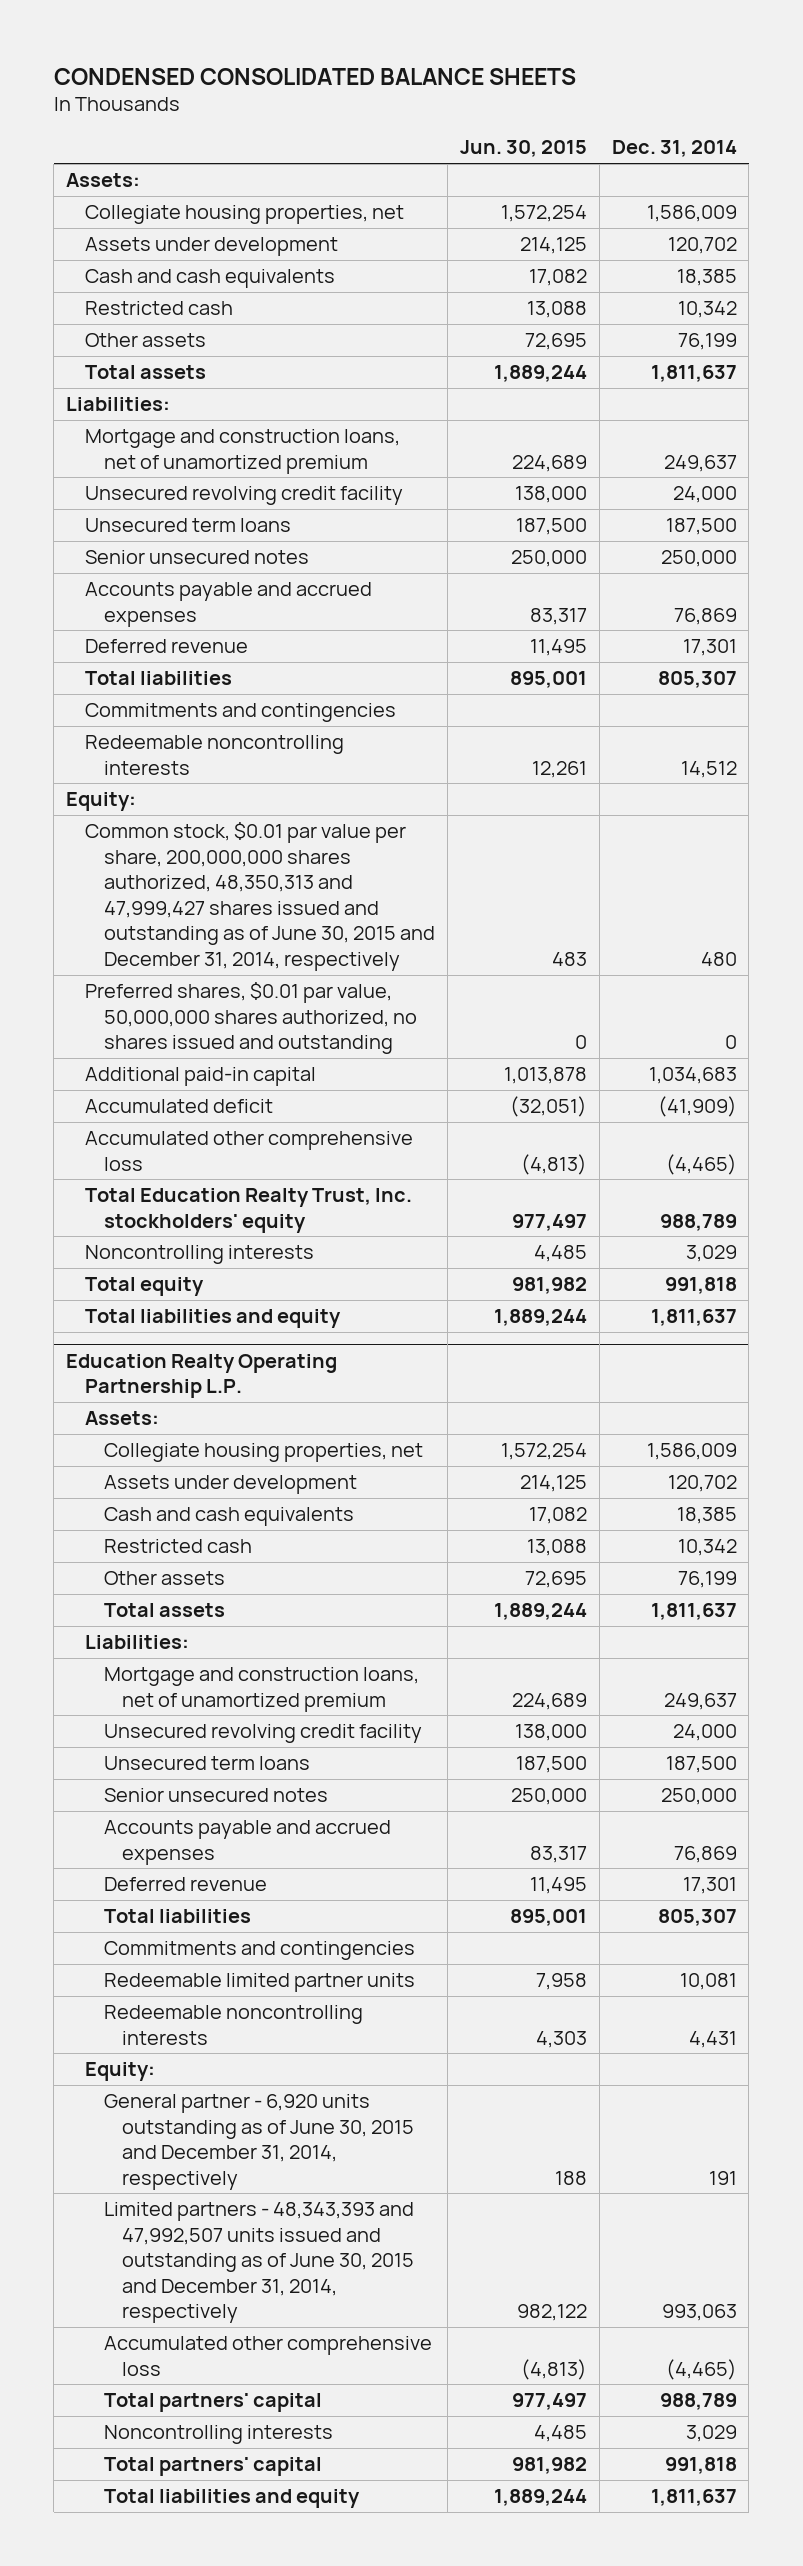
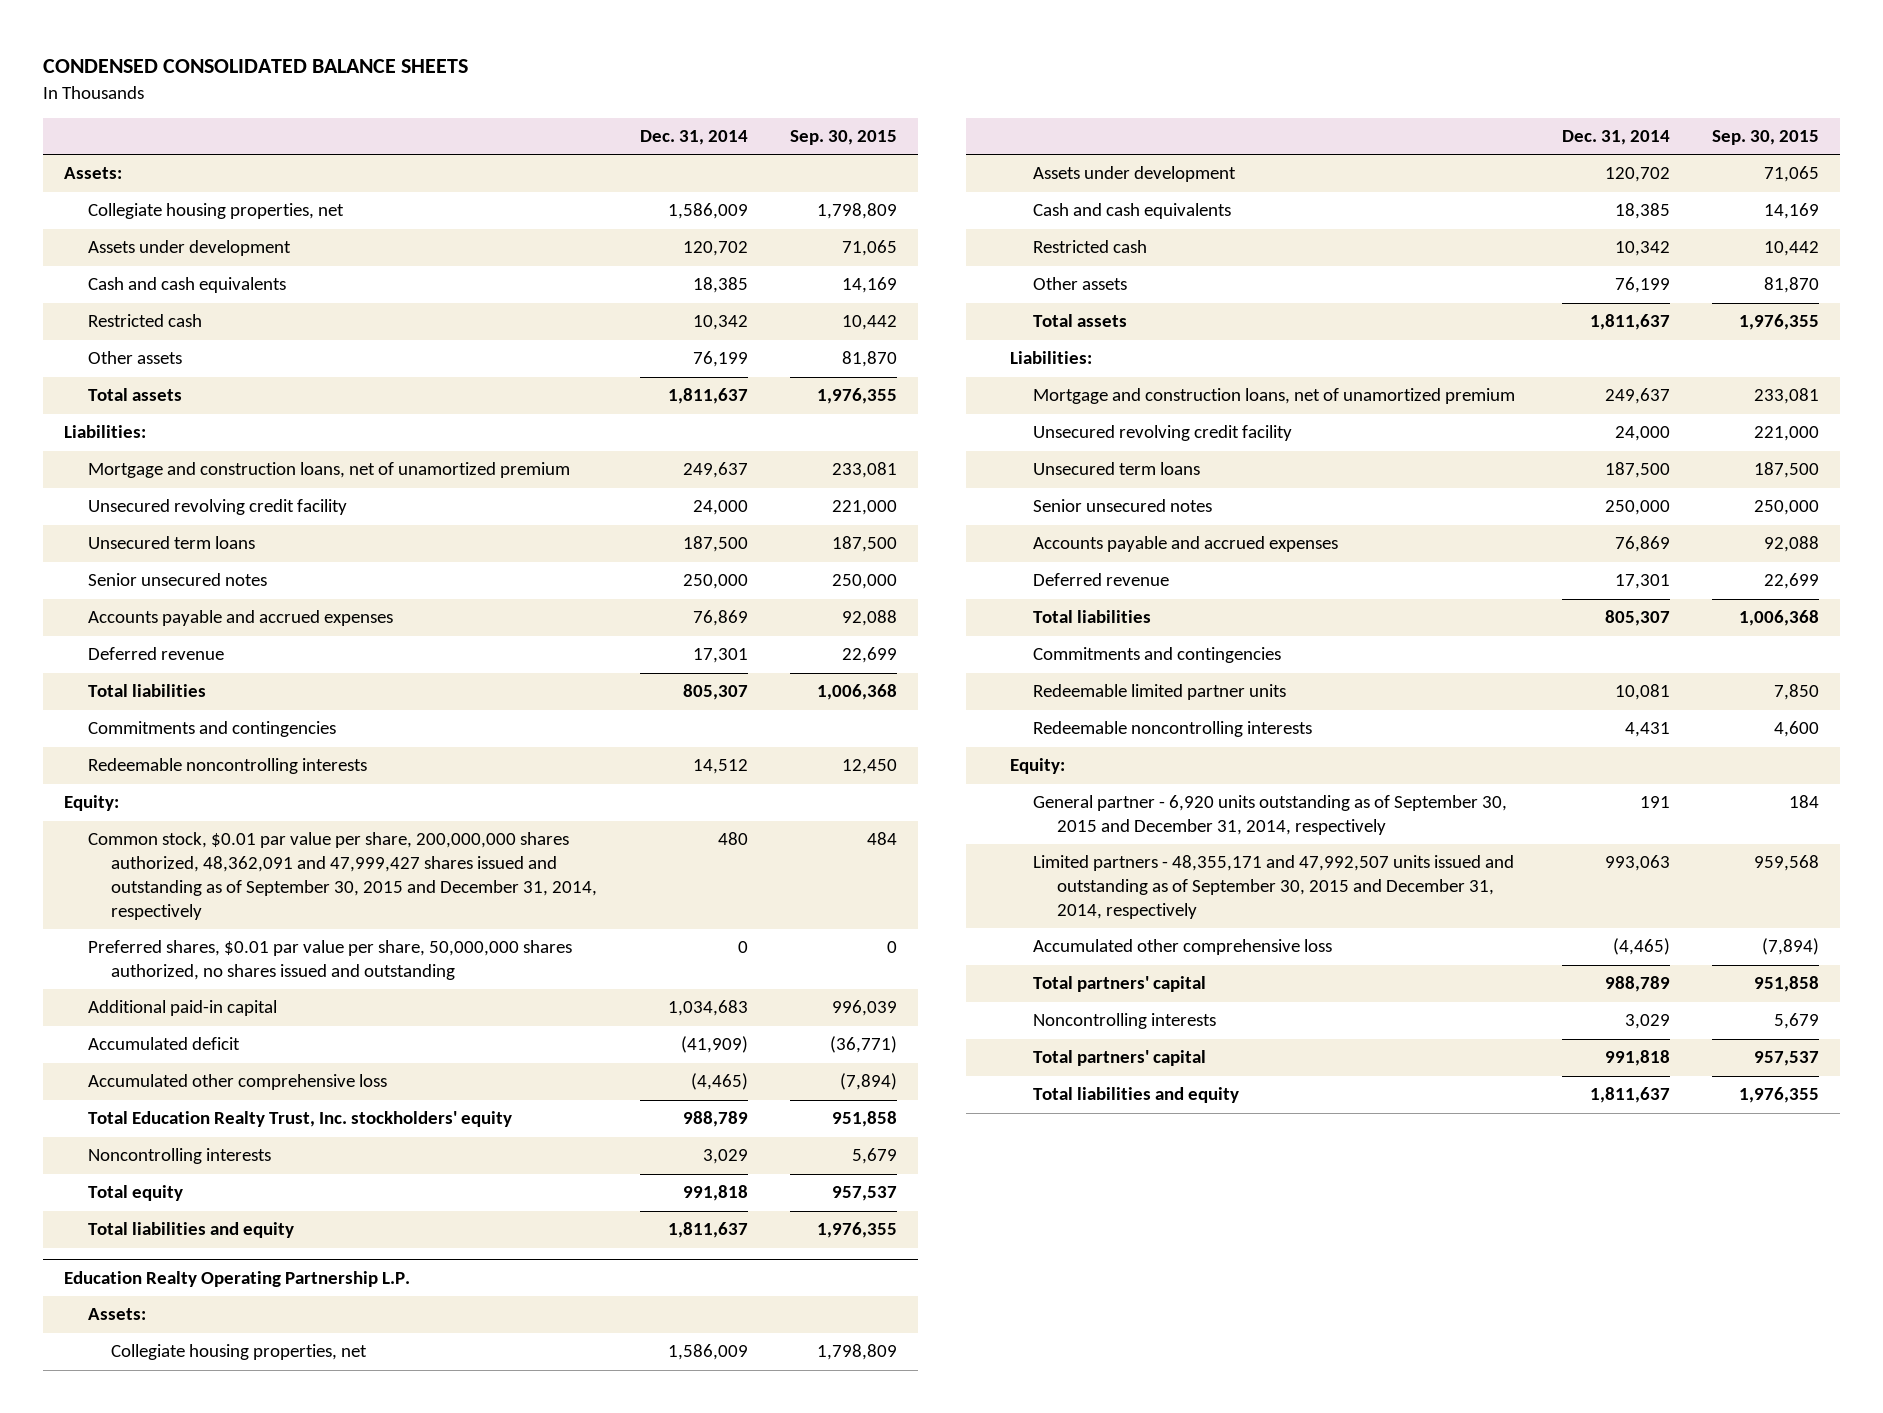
[459,140,587,158] Jun. 30, 2015 -> none
none -> [789,130,897,146] Sep. 30, 2015
[85,822,435,971] Common stock, $0.01 par value per share, 200,000,000 shares authorized, 48,350,313 and 47,999,427 shares issued and outstanding as of June 30, 2015 and December 31, 2014, respectively -> [87,832,598,920] Common stock, $0.01 par value per share, 200,000,000 shares authorized, 48,362,091 and 47,999,427 shares issued and outstanding as of September 30, 2015 and December 31, 2014, respectively
[85,982,417,1055] Preferred shares, $0.01 par value, 50,000,000 shares authorized, no shares issued and outstanding -> [87,940,572,981] Preferred shares, $0.01 par value per share, 50,000,000 shares authorized, no shares issued and outstanding
[103,2094,415,2190] General partner - 6,920 units outstanding as of June 30, 2015 and December 31, 2014, respectively -> [1033,795,1508,836] General partner - 6,920 units outstanding as of September 30, 2015 and December 31, 2014, respectively
[103,2202,415,2324] Limited partners - 48,343,393 and 47,992,507 units issued and outstanding as of June 30, 2015 and December 31, 2014, respectively -> [1033,855,1515,919] Limited partners - 48,355,171 and 47,992,507 units issued and outstanding as of September 30, 2015 and December 31, 2014, respectively

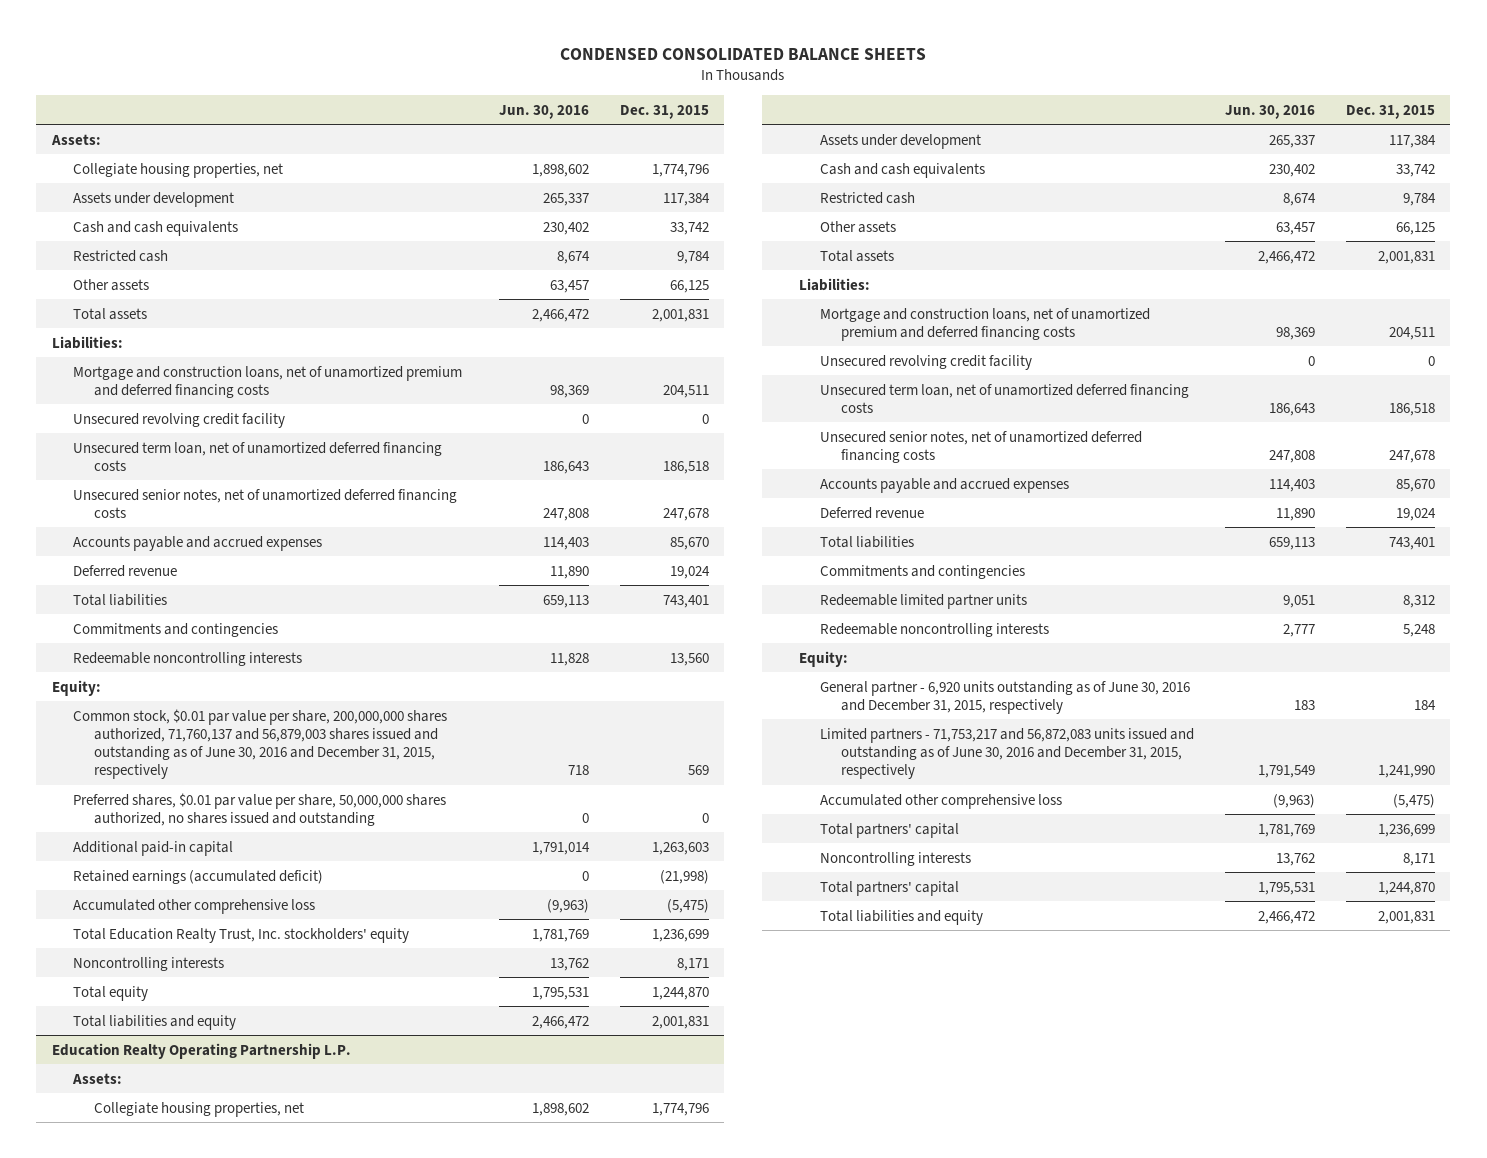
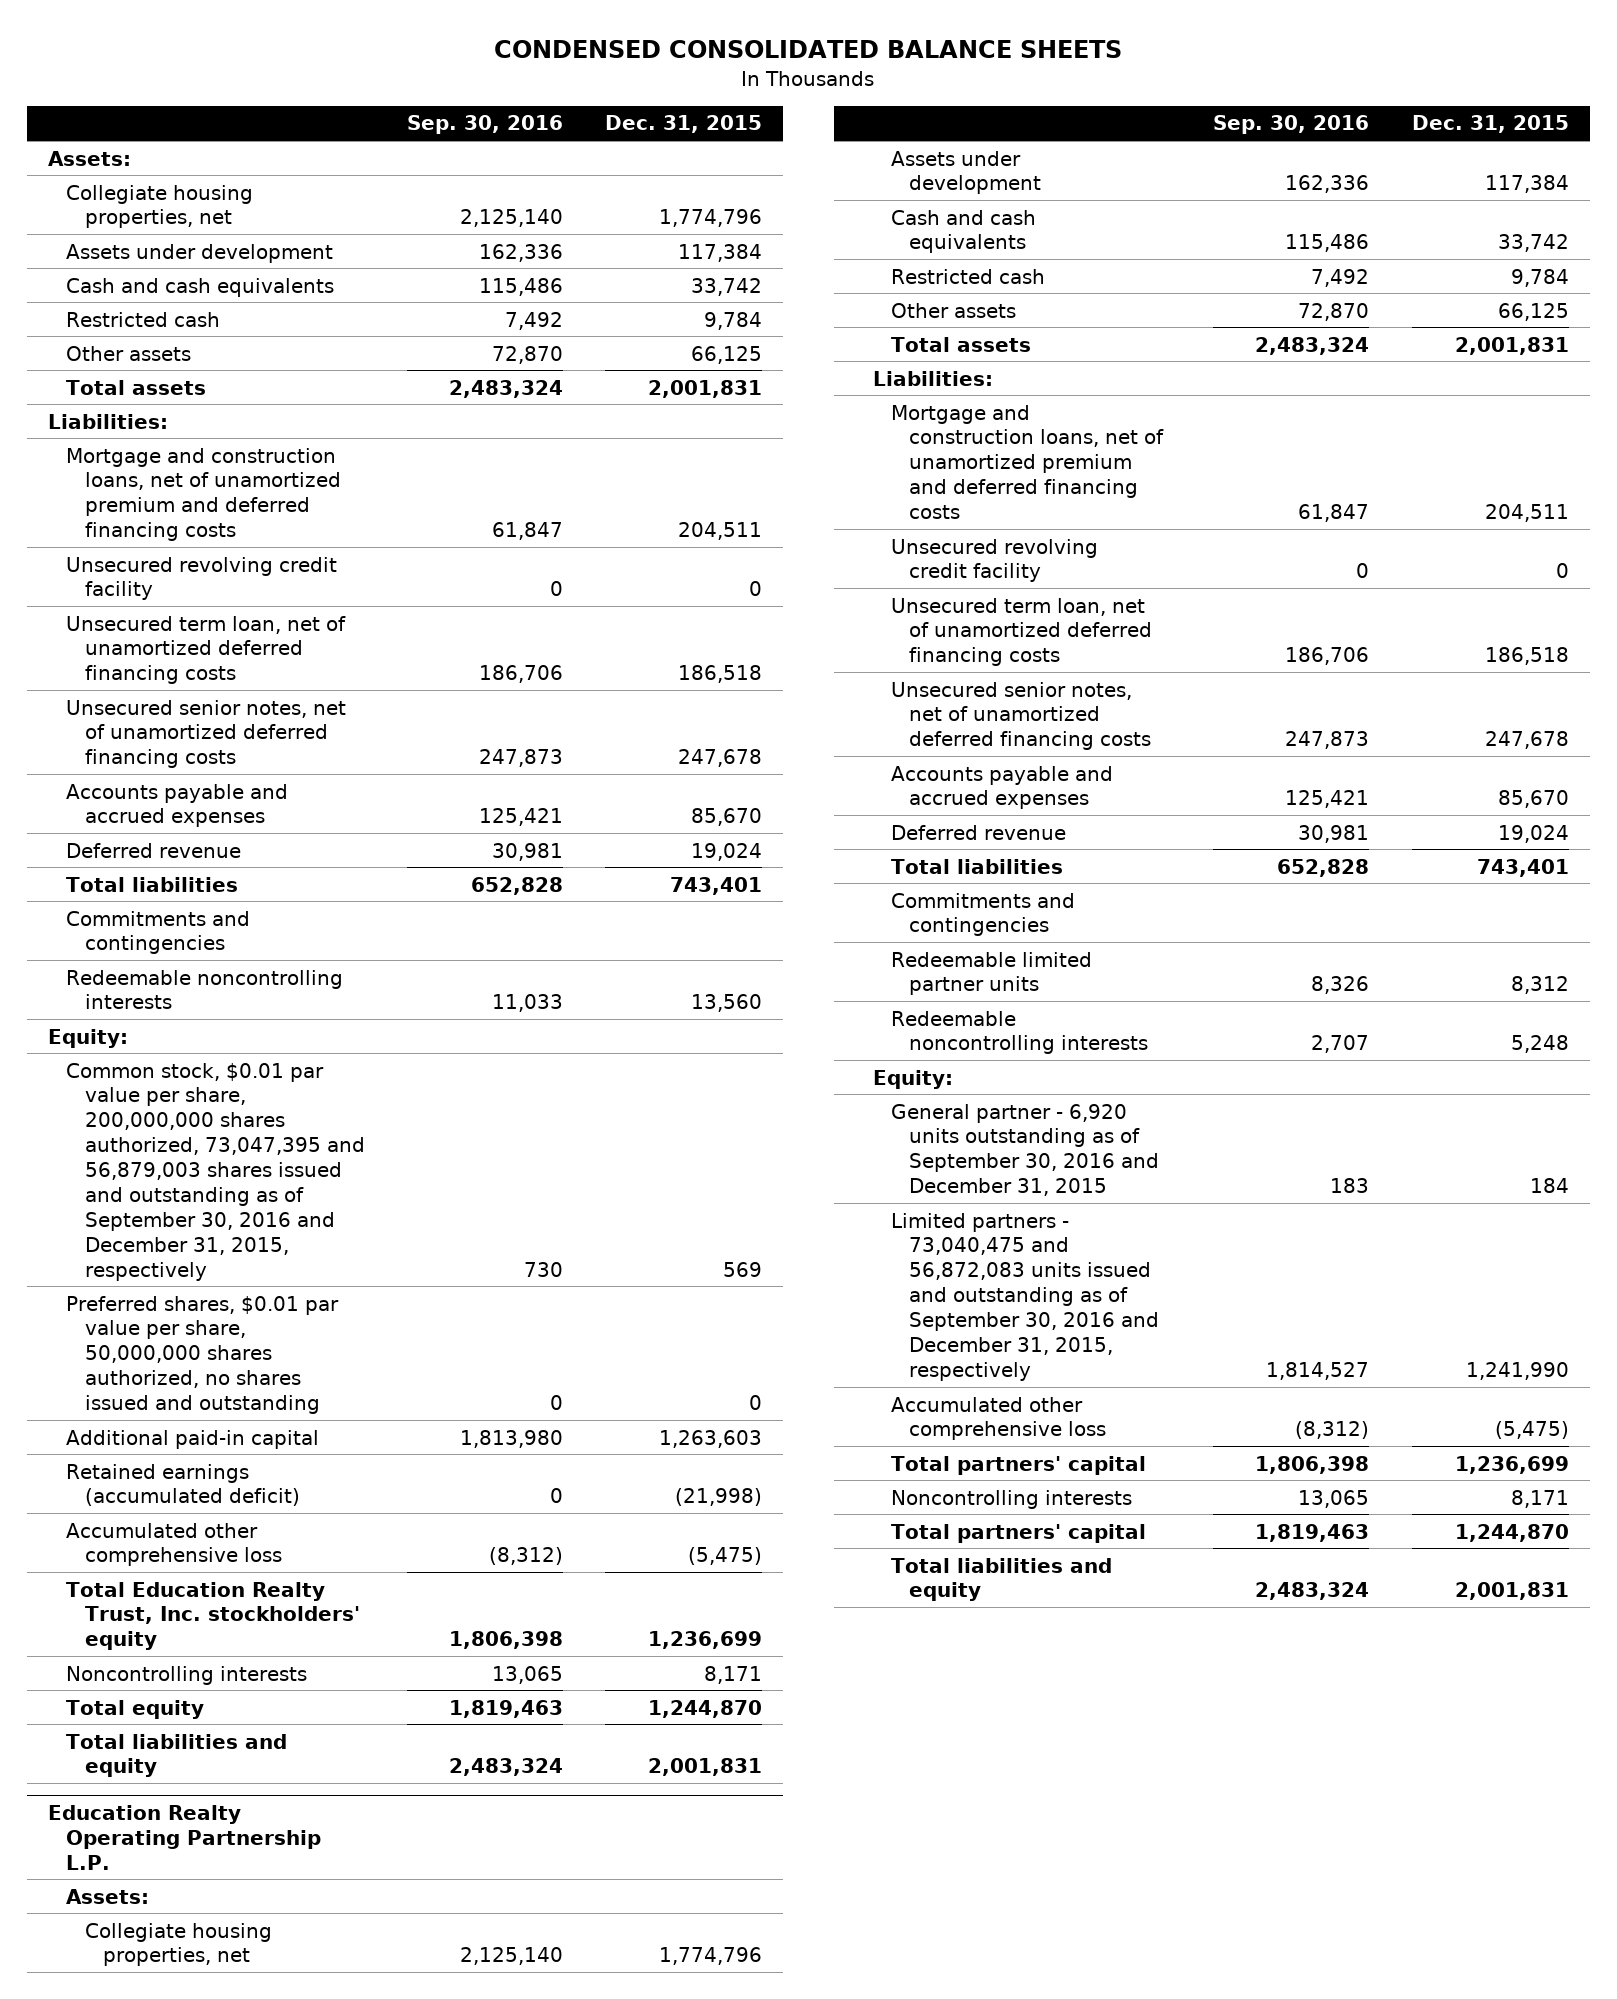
[498,104,589,119] Jun. 30, 2016 -> none
none -> [406,115,563,135] Sep. 30, 2016
[72,708,447,780] Common stock, $0.01 par value per share, 200,000,000 shares authorized, 71,760,137 and 56,879,003 shares issued and outstanding as of June 30, 2016 and December 31, 2015, respectively -> [66,1062,365,1281] Common stock, $0.01 par value per share, 200,000,000 shares authorized, 73,047,395 and 56,879,003 shares issued and outstanding as of September 30, 2016 and December 31, 2015, respectively
[819,680,1190,714] General partner - 6,920 units outstanding as of June 30, 2016 and December 31, 2015, respectively -> [891,1103,1160,1197] General partner - 6,920 units outstanding as of September 30, 2016 and December 31, 2015
[819,727,1194,780] Limited partners - 71,753,217 and 56,872,083 units issued and outstanding as of June 30, 2016 and December 31, 2015, respectively -> [891,1212,1160,1381] Limited partners - 73,040,475 and 56,872,083 units issued and outstanding as of September 30, 2016 and December 31, 2015, respectively

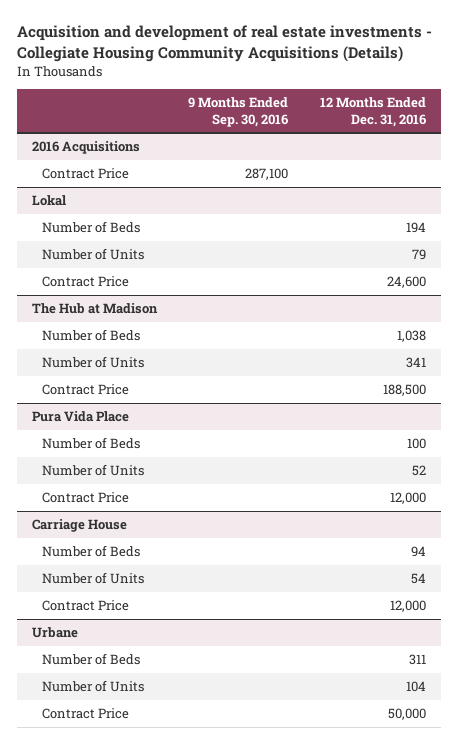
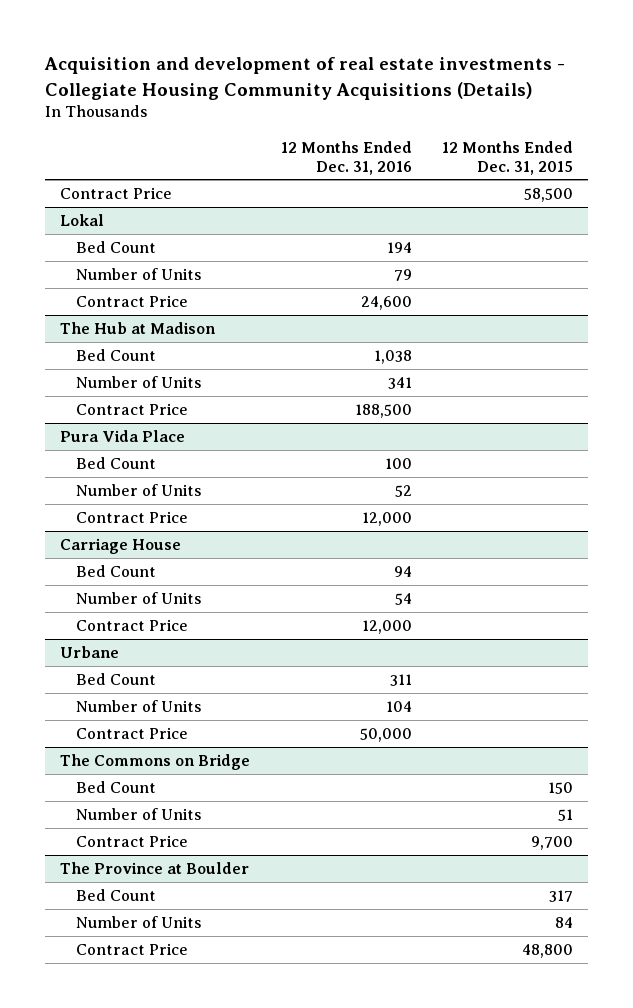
[188,96,289,127] 9 Months Ended Sep. 30, 2016 -> none
none -> [441,140,573,175] 12 Months Ended Dec. 31, 2015
[32,141,141,155] 2016 Acquisitions -> none
[42,221,141,234] Number of Beds -> [75,240,156,253] Bed Count
[42,329,141,342] Number of Beds -> [75,348,156,361] Bed Count
[42,437,141,450] Number of Beds -> [75,456,156,469] Bed Count
[42,545,141,558] Number of Beds -> [75,564,156,577] Bed Count
[42,653,141,666] Number of Beds -> [75,672,156,685] Bed Count
none -> [60,753,251,770] The Commons on Bridge
none -> [75,780,156,793] Bed Count
none -> [75,807,201,820] Number of Units
none -> [75,834,188,847] Contract Price
none -> [60,861,250,874] The Province at Boulder
none -> [75,888,156,901] Bed Count
none -> [75,915,201,928] Number of Units
none -> [75,942,188,955] Contract Price

